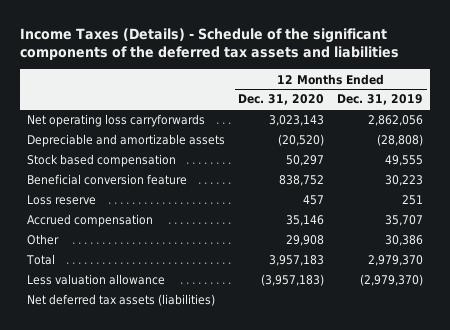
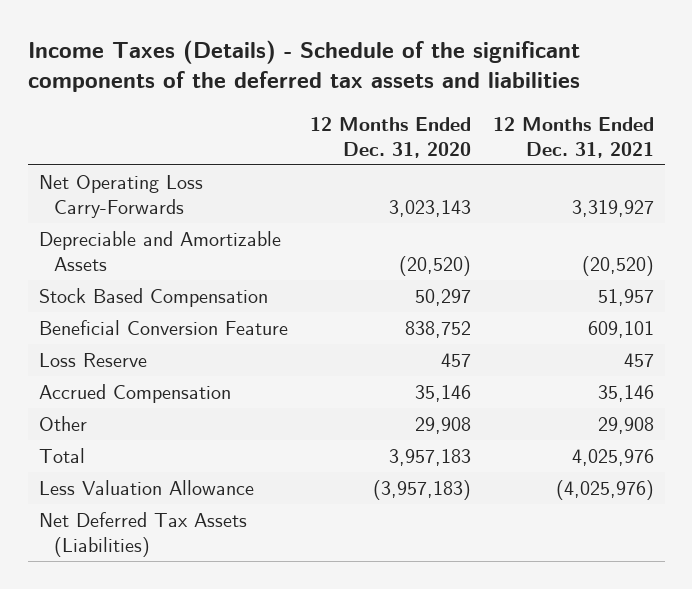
[337,94,424,106] Dec. 31, 2019 -> none
none -> [492,116,654,158] 12 Months Ended Dec. 31, 2021
[26,114,205,128] Net operating loss carryforwards -> [38,174,203,219] Net Operating Loss Carry-Forwards
[26,134,225,148] Depreciable and amortizable assets -> [38,230,281,272] Depreciable and Amortizable Assets
[26,154,176,168] Stock based compensation -> [38,287,268,307] Stock Based Compensation
[26,174,187,186] Beneficial conversion feature -> [38,319,288,335] Beneficial Conversion Feature
[26,195,96,206] Loss reserve -> [38,352,147,367] Loss Reserve
[26,214,153,228] Accrued compensation -> [38,383,231,403] Accrued Compensation
[26,274,165,286] Less valuation allowance -> [38,479,254,495] Less Valuation Allowance
[26,294,215,307] Net deferred tax assets (liabilities) -> [38,511,247,558] Net Deferred Tax Assets (Liabilities)

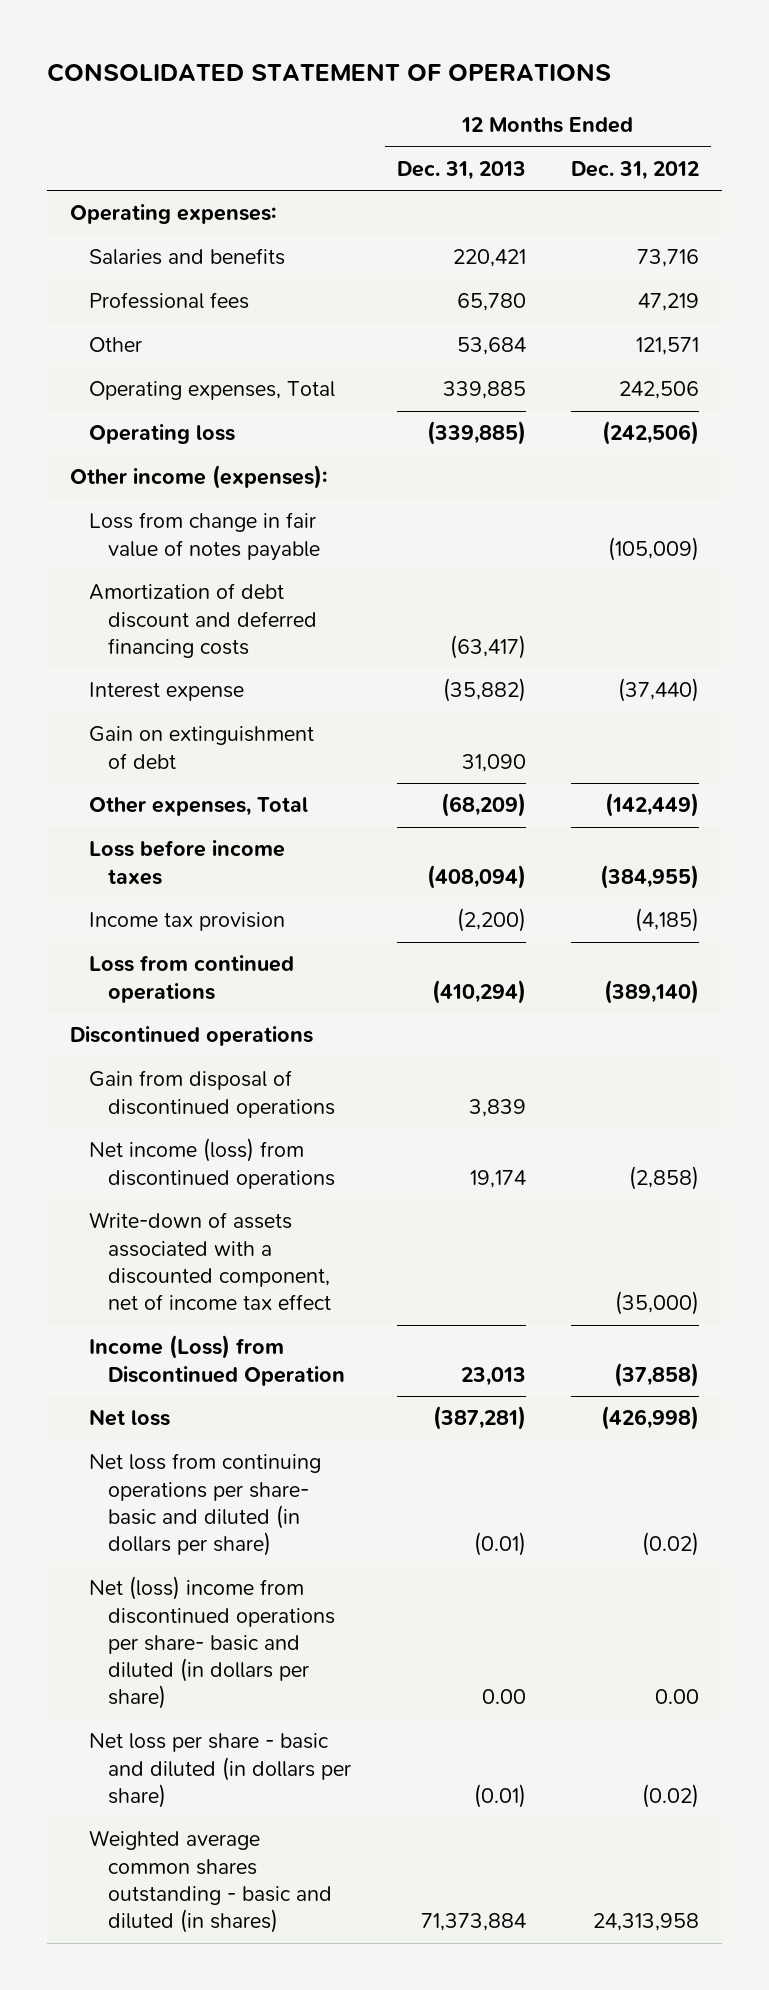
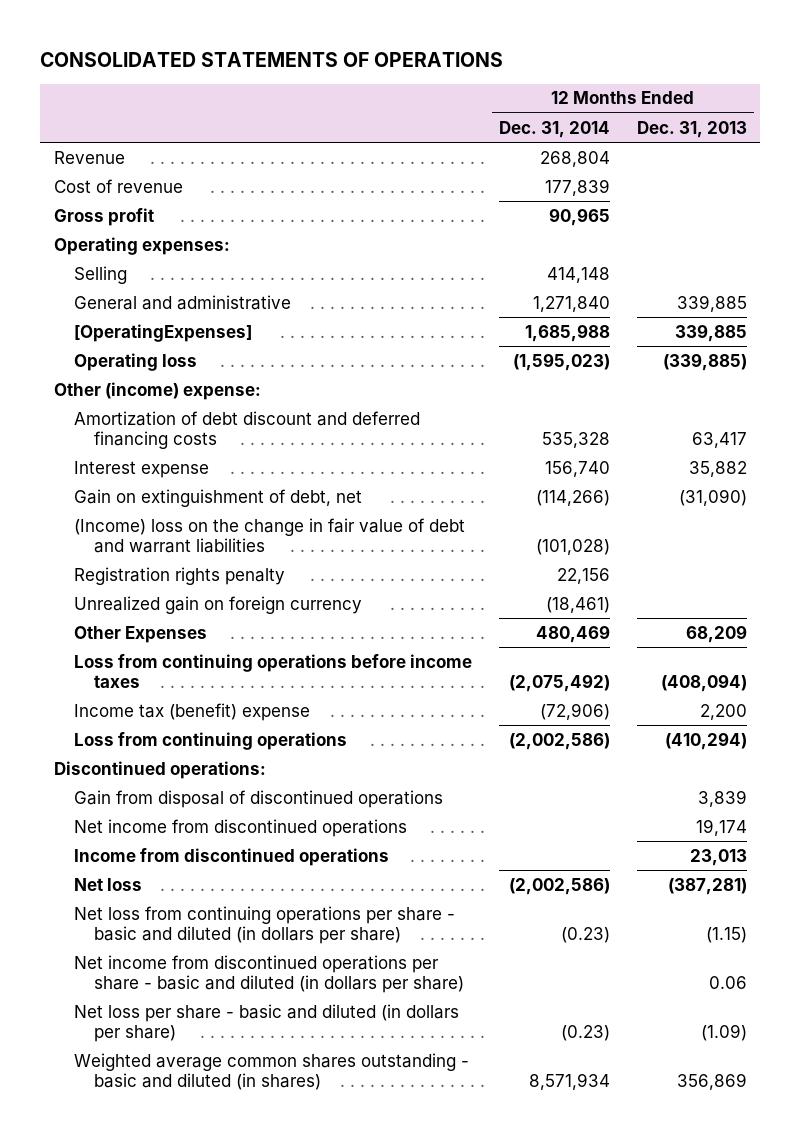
[47,62,612,82] CONSOLIDATED STATEMENT OF OPERATIONS -> [40,51,504,67] CONSOLIDATED STATEMENTS OF OPERATIONS
[571,160,700,180] Dec. 31, 2012 -> none
none -> [498,120,610,138] Dec. 31, 2014
none -> [53,150,125,164] Revenue
none -> [53,178,183,193] Cost of revenue
none -> [53,207,154,226] Gross profit
[89,248,286,266] Salaries and benefits -> none
[89,292,250,310] Professional fees -> none
[89,337,143,353] Other -> none
none -> [73,265,127,284] Selling
none -> [73,294,291,310] General and administrative
[89,381,336,401] Operating expenses, Total -> [73,323,252,342] [OperatingExpenses]
[89,512,321,561] Loss from change in fair value of notes payable -> none
[69,465,327,490] Other income (expenses): -> [53,381,261,400] Other (income) expense:
[449,634,526,659] (63,417) -> [691,431,747,448] 63,417
[442,678,526,703] (35,882) -> [688,460,747,477] 35,882
[89,726,315,769] Gain on extinguishment of debt -> [73,488,362,507] Gain on extinguishment of debt, net
[461,753,526,772] 31,090 -> [678,488,747,506] (31,090)
none -> [73,517,465,553] (Income) loss on the change in fair value of debt and warrant liabilities
none -> [73,566,285,585] Registration rights penalty
none -> [73,595,362,614] Unrealized gain on foreign currency
[89,797,309,817] Other expenses, Total -> [73,625,207,643] Other Expenses
[440,793,526,818] (68,209) -> [685,624,747,643] 68,209
[89,840,286,885] Loss before income taxes -> [73,653,472,688] Loss from continuing operations before income taxes
[89,912,286,932] Income tax provision -> [73,702,310,721] Income tax (benefit) expense
[456,908,526,933] (2,200) -> [699,703,747,720] 2,200
[89,955,295,1003] Loss from continued operations -> [73,731,347,750] Loss from continuing operations
[69,1026,313,1047] Discontinued operations -> [53,760,266,779] Discontinued operations:
[89,1212,332,1311] Write-down of assets associated with a discounted component, net of income tax effect -> none
[89,1138,336,1189] Net income (loss) from discontinued operations -> [73,818,407,837] Net income from discontinued operations
[89,1335,346,1386] Income (Loss) from Discontinued Operation -> [73,847,389,866] Income from discontinued operations
[89,1453,322,1557] Net loss from continuing operations per share- basic and diluted (in dollars per share) -> [73,905,455,944] Net loss from continuing operations per share - basic and diluted (in dollars per share)
[473,1532,526,1557] (0.01) -> [705,926,747,943] (1.15)
[89,1576,336,1710] Net (loss) income from discontinued operations per share- basic and diluted (in dollars per share) -> [73,954,464,993] Net income from discontinued operations per share - basic and diluted (in dollars per share)
[481,1689,526,1705] 0.00 -> [708,975,747,989] 0.06
[473,1783,526,1808] (0.01) -> [700,1023,747,1041] (1.09)
[420,1913,526,1932] 71,373,884 -> [676,1072,747,1090] 356,869

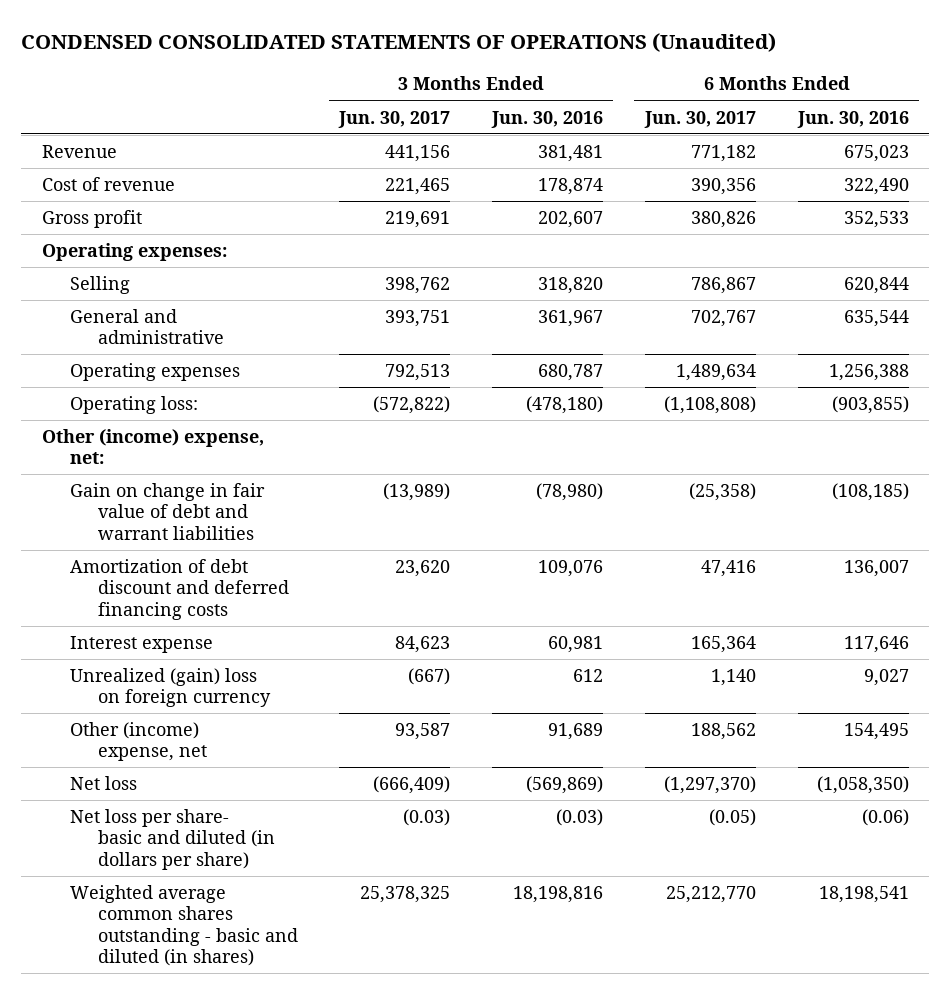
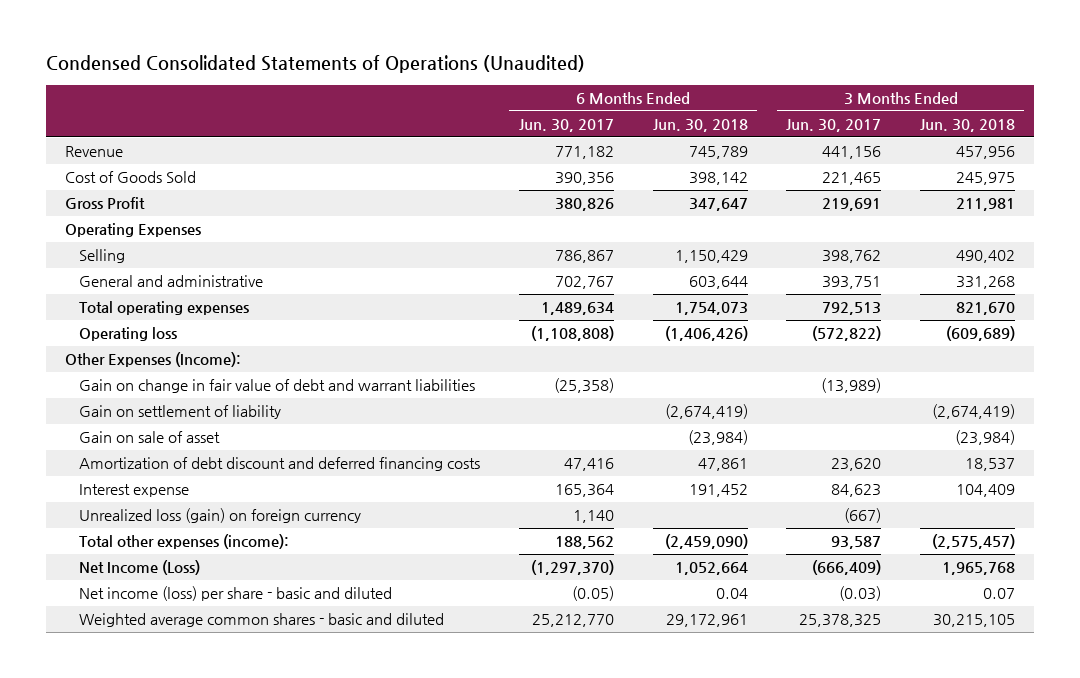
[21,33,777,53] CONDENSED CONSOLIDATED STATEMENTS OF OPERATIONS (Unaudited) -> [45,55,585,74] Condensed Consolidated Statements of Operations (Unaudited)
[491,110,604,128] Jun. 30, 2016 -> none
[796,110,909,128] Jun. 30, 2016 -> none
none -> [652,119,748,133] Jun. 30, 2018
none -> [919,119,1015,133] Jun. 30, 2018
[42,177,176,192] Cost of revenue -> [65,171,197,184] Cost of Goods Sold
[42,210,143,229] Gross profit -> [65,197,146,210] Gross Profit
[42,243,228,262] Operating expenses: -> [65,223,202,238] Operating Expenses
[69,363,240,382] Operating expenses -> [79,301,250,316] Total operating expenses
[69,396,198,415] Operating loss: -> [79,327,178,342] Operating loss
[42,429,265,465] Other (income) expense, net: -> [65,352,242,368] Other Expenses (Income):
none -> [79,405,282,420] Gain on settlement of liability
none -> [79,431,221,444] Gain on sale of asset
[69,668,271,708] Unrealized (gain) loss on foreign currency -> [79,508,362,524] Unrealized loss (gain) on foreign currency
[69,722,207,762] Other (income) expense, net -> [79,534,290,550] Total other expenses (income):
[69,776,137,791] Net loss -> [79,560,201,576] Net Income (Loss)
[69,809,275,870] Net loss per share- basic and diluted (in dollars per share) -> [79,586,393,602] Net income (loss) per share - basic and diluted
[69,885,298,966] Weighted average common shares outstanding - basic and diluted (in shares) -> [79,613,445,628] Weighted average common shares - basic and diluted

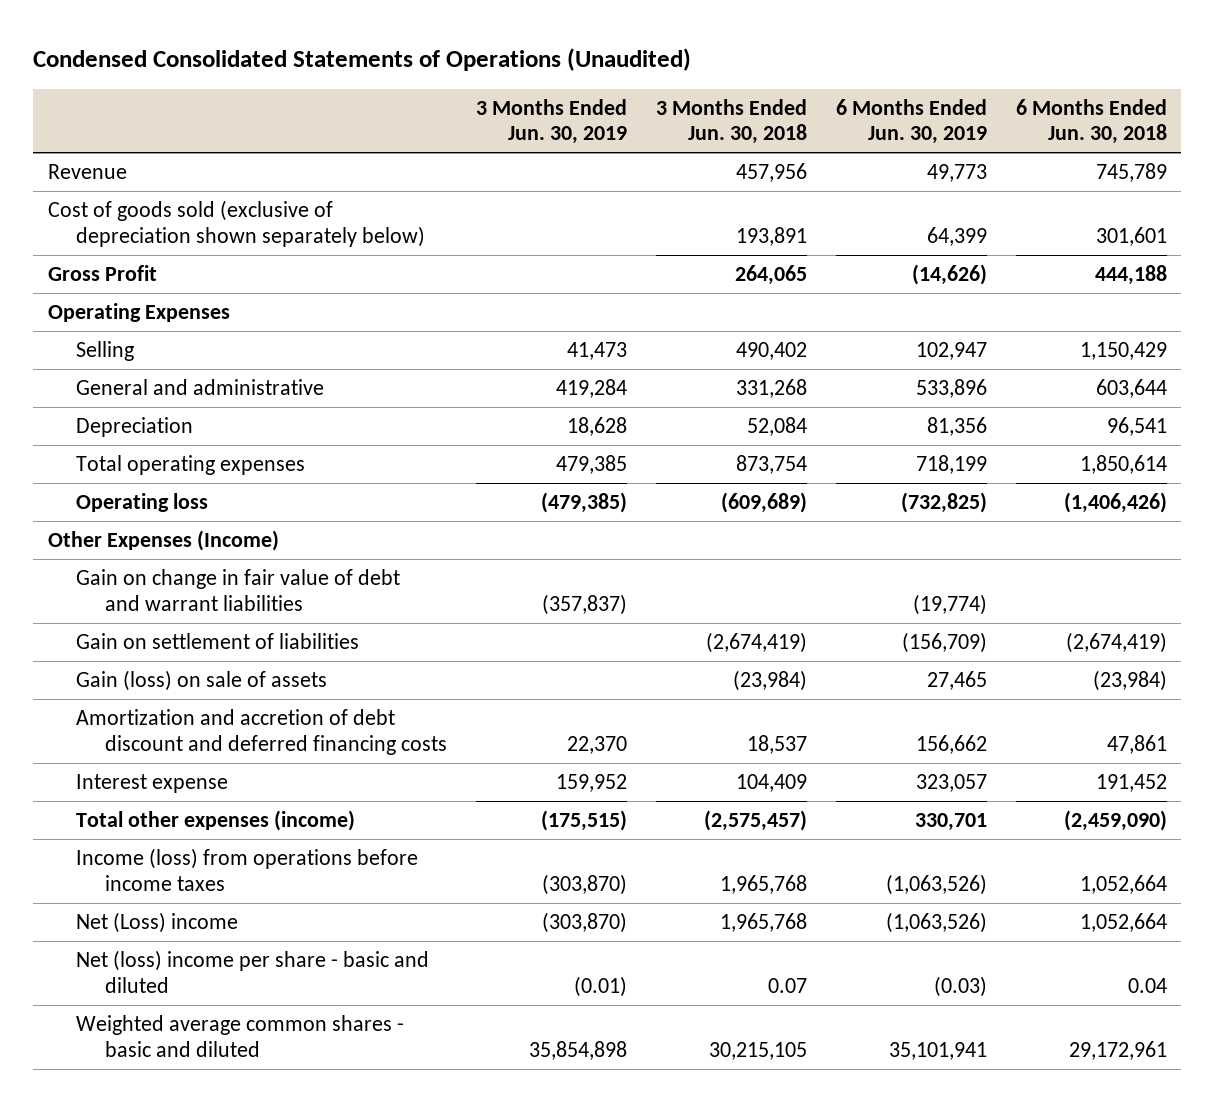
[519,119,615,133] Jun. 30, 2017 -> none
[786,119,882,133] Jun. 30, 2017 -> none
none -> [475,99,627,145] 3 Months Ended Jun. 30, 2019
none -> [835,99,987,145] 6 Months Ended Jun. 30, 2019
[65,171,197,184] Cost of Goods Sold -> [47,200,426,247] Cost of goods sold (exclusive of depreciation shown separately below)
[688,172,748,186] 398,142 -> [1095,226,1167,246] 301,601
[955,172,1015,186] 245,975 -> [735,226,807,246] 193,891
[688,198,748,212] 347,647 -> [1094,265,1167,286] 444,188
[955,198,1015,212] 211,981 -> [734,265,807,286] 264,065
none -> [76,417,194,438] Depreciation
[674,302,748,316] 1,754,073 -> [1079,455,1167,475] 1,850,614
[955,302,1015,316] 821,670 -> [735,455,807,475] 873,754
[65,352,242,368] Other Expenses (Income): -> [47,530,279,552] Other Expenses (Income)
[79,405,282,420] Gain on settlement of liability -> [76,633,360,650] Gain on settlement of liabilities
[79,431,221,444] Gain on sale of asset -> [76,670,328,692] Gain (loss) on sale of assets
[79,457,481,472] Amortization of debt discount and deferred financing costs -> [76,709,447,755] Amortization and accretion of debt discount and deferred financing costs
[79,508,362,524] Unrealized loss (gain) on foreign currency -> none
[79,534,290,550] Total other expenses (income): -> [76,810,356,832] Total other expenses (income)
none -> [76,848,419,891] Income (loss) from operations before income taxes
[79,560,201,576] Net Income (Loss) -> [76,912,239,934] Net (Loss) income
[79,586,393,602] Net income (loss) per share - basic and diluted -> [76,950,430,993] Net (loss) income per share - basic and diluted

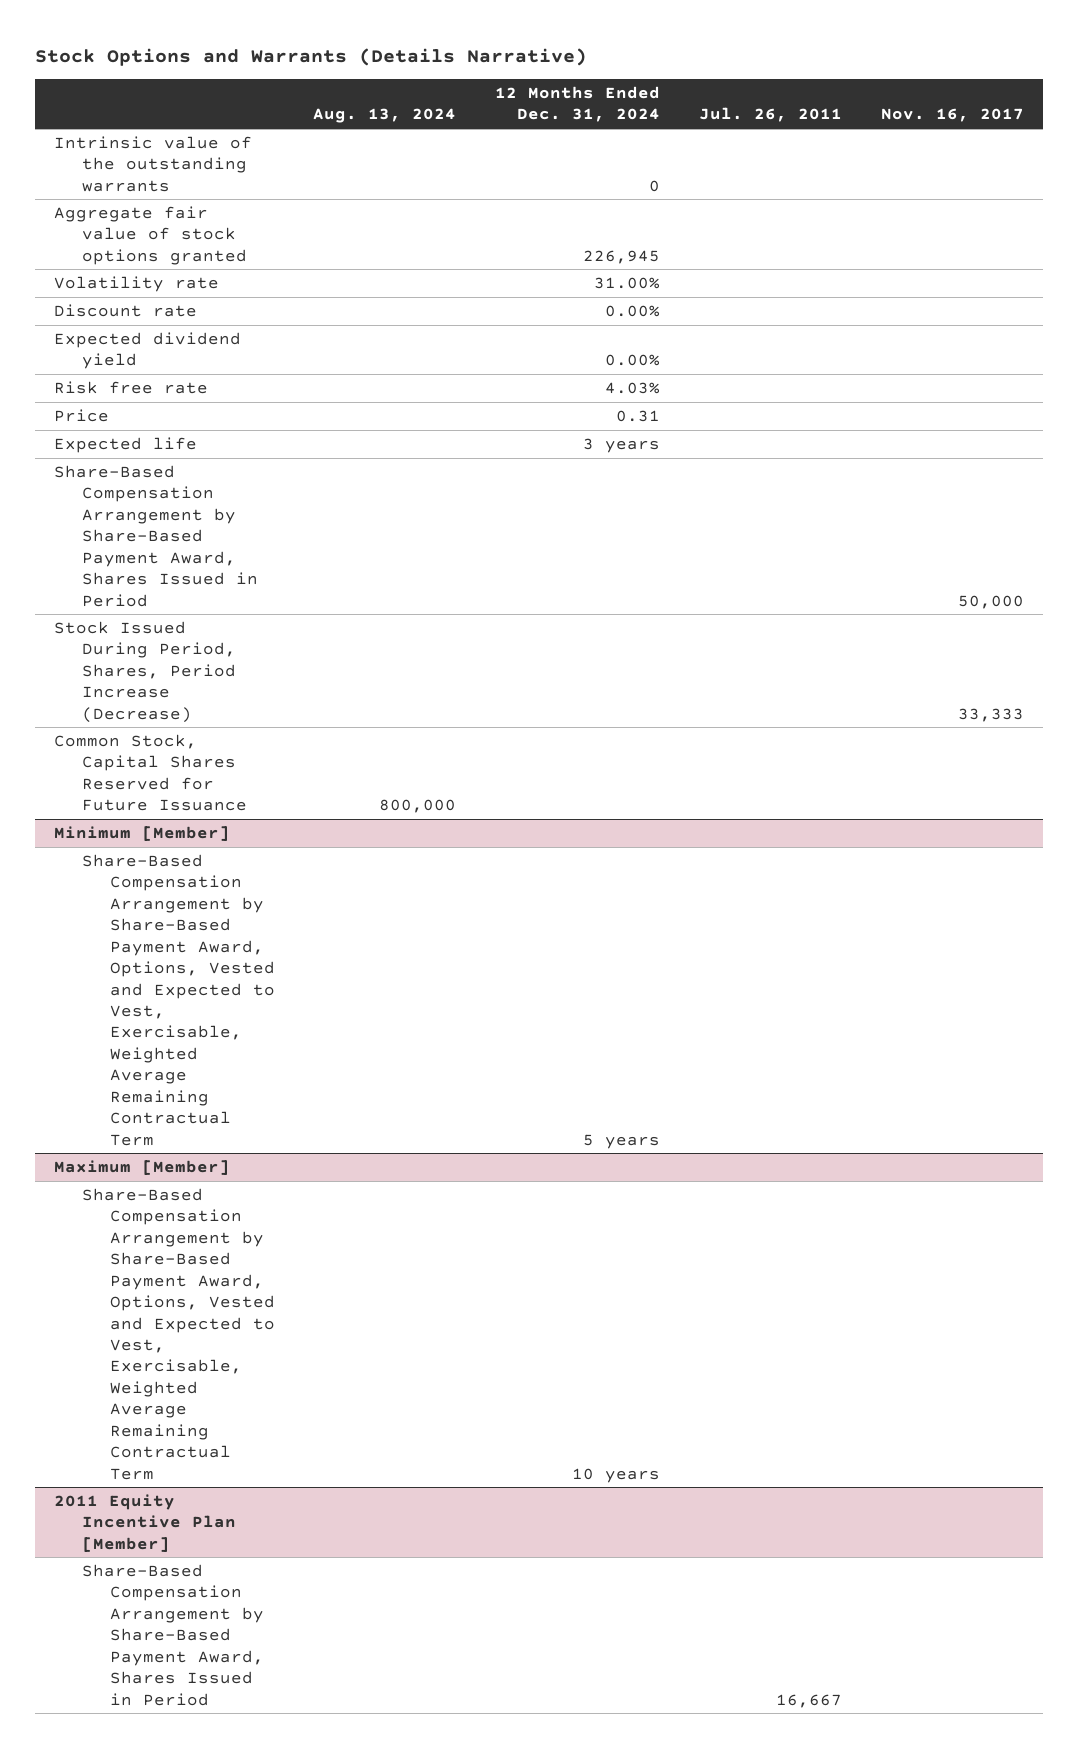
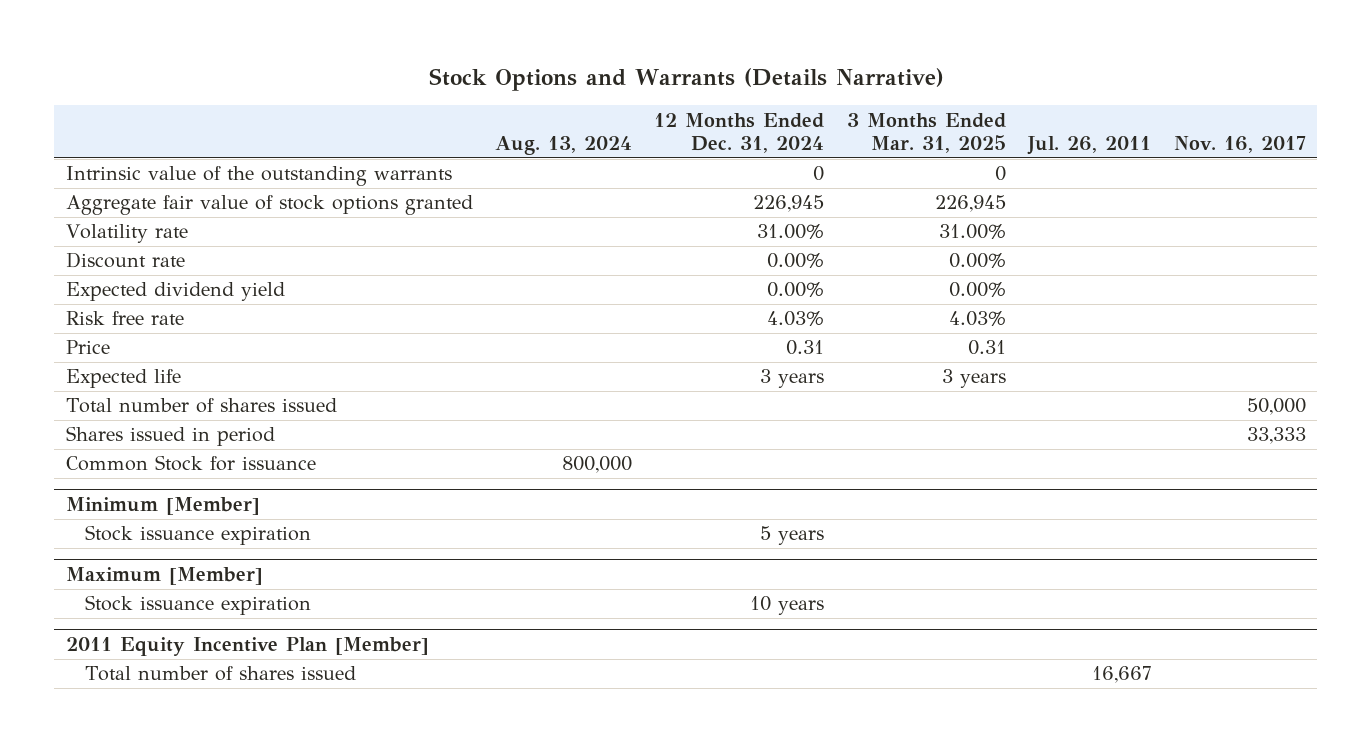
none -> [846,112,1006,154] 3 Months Ended Mar. 31, 2025
[54,464,259,607] Share-Based Compensation Arrangement by Share-Based Payment Award, Shares Issued in Period -> [65,398,337,414] Total number of shares issued
[54,620,237,723] Stock Issued During Period, Shares, Period Increase (Decrease) -> [65,426,275,447] Shares issued in period
[54,733,248,812] Common Stock, Capital Shares Reserved for Future Issuance -> [65,455,316,472] Common Stock for issuance
[82,853,275,1146] Share-Based Compensation Arrangement by Share-Based Payment Award, Options, Vested and Expected to Vest, Exercisable, Weighted Average Remaining Contractual Term -> [85,525,312,546] Stock issuance expiration
[82,1187,275,1480] Share-Based Compensation Arrangement by Share-Based Payment Award, Options, Vested and Expected to Vest, Exercisable, Weighted Average Remaining Contractual Term -> [85,595,312,616] Stock issuance expiration
[82,1563,264,1706] Share-Based Compensation Arrangement by Share-Based Payment Award, Shares Issued in Period -> [85,666,357,682] Total number of shares issued

